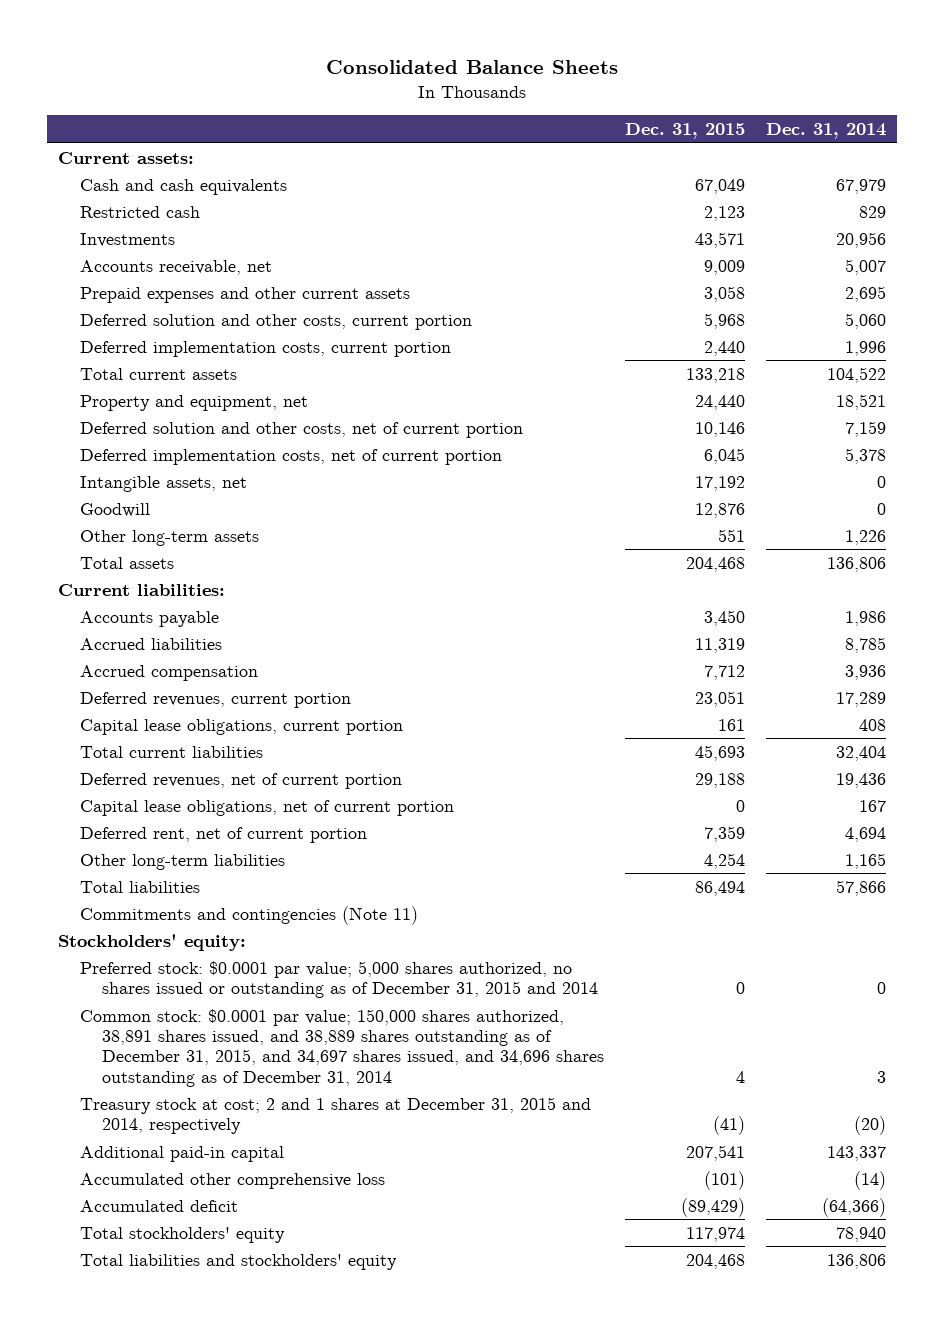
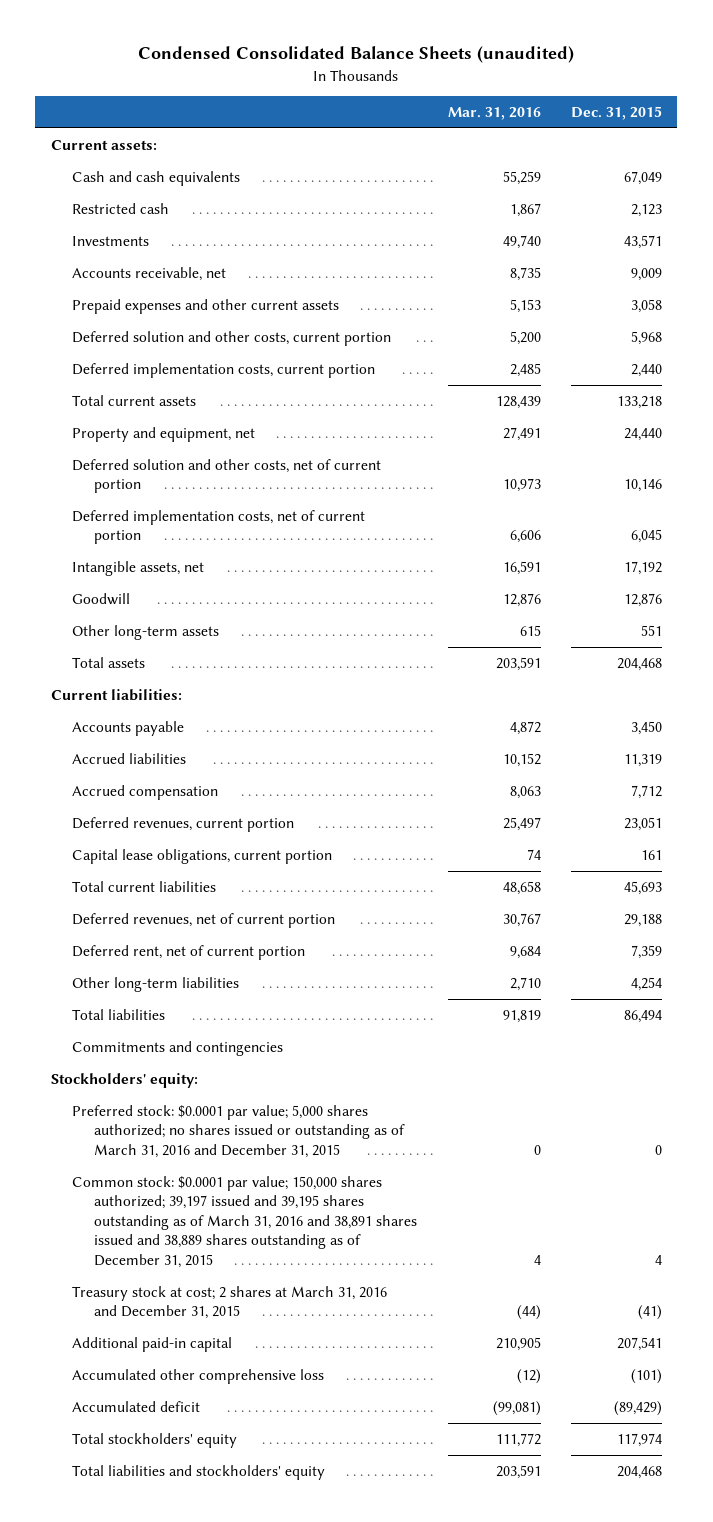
[325,60,618,75] Consolidated Balance Sheets -> [138,46,575,64] Condensed Consolidated Balance Sheets (unaudited)
[765,123,886,140] Dec. 31, 2014 -> none
none -> [447,106,541,120] Mar. 31, 2016
[79,799,454,816] Capital lease obligations, net of current portion -> none
[79,905,418,925] Commitments and contingencies (Note 11) -> [72,1040,284,1056] Commitments and contingencies
[79,960,598,999] Preferred stock: $0.0001 par value; 5,000 shares authorized, no shares issued or outstanding as of December 31, 2015 and 2014 -> [72,1104,406,1158] Preferred stock: $0.0001 par value; 5,000 shares authorized; no shares issued or outstanding as of March 31, 2016 and December 31, 2015
[79,1008,604,1087] Common stock: $0.0001 par value; 150,000 shares authorized, 38,891 shares issued, and 38,889 shares outstanding as of December 31, 2015, and 34,697 shares issued, and 34,696 shares outstanding as of December 31, 2014 -> [72,1175,418,1268] Common stock: $0.0001 par value; 150,000 shares authorized; 39,197 issued and 39,195 shares outstanding as of March 31, 2016 and 38,891 shares issued and 38,889 shares outstanding as of December 31, 2015
[79,1096,591,1135] Treasury stock at cost; 2 and 1 shares at December 31, 2015 and 2014, respectively -> [72,1285,388,1320] Treasury stock at cost; 2 shares at March 31, 2016 and December 31, 2015

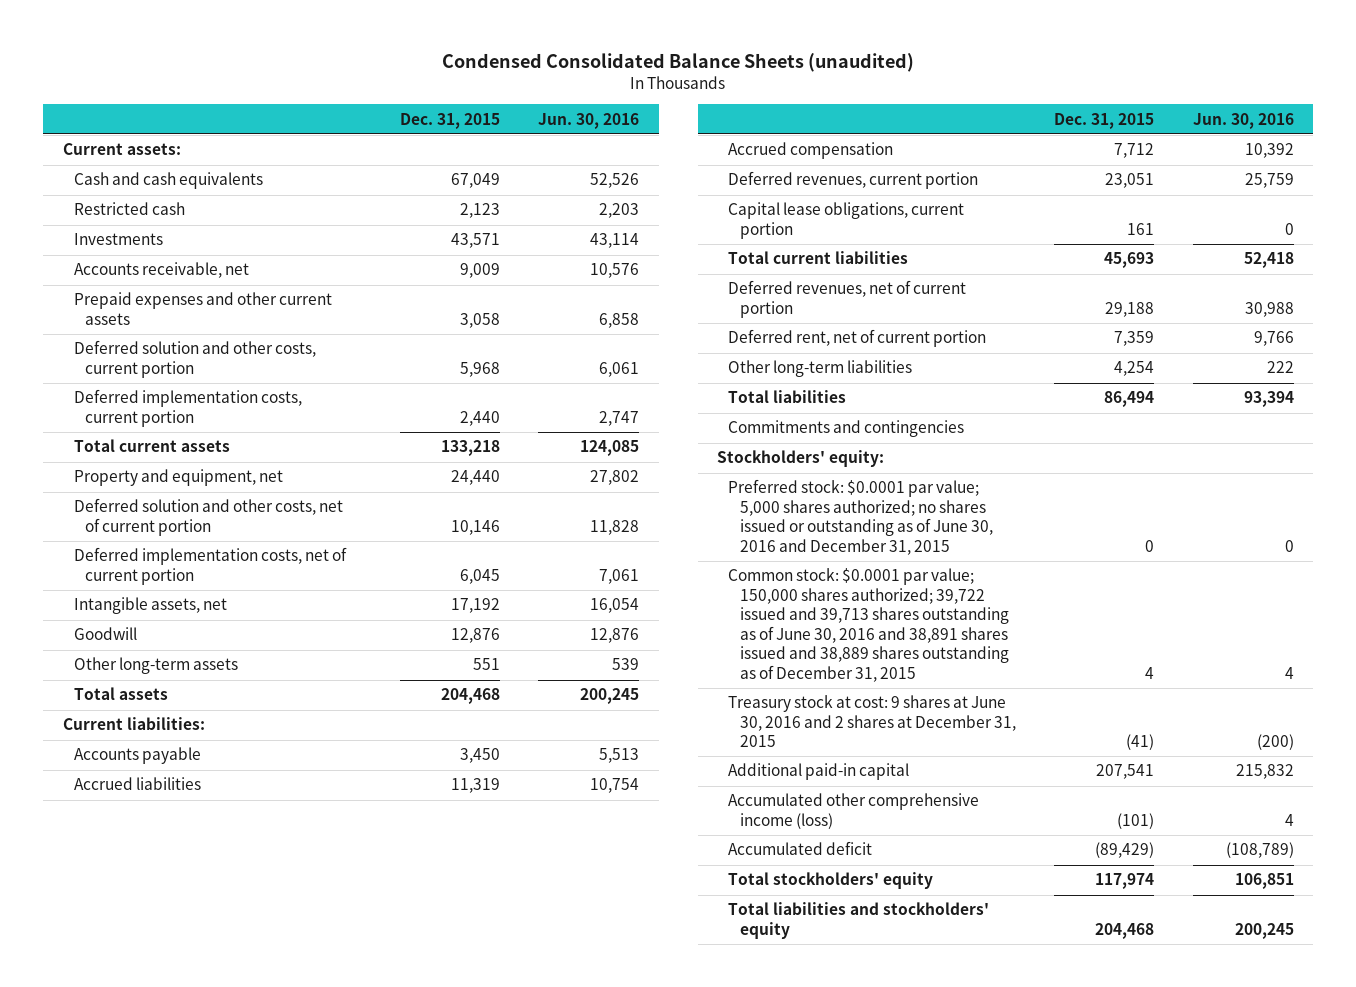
[447,106,541,120] Mar. 31, 2016 -> none
none -> [538,112,640,129] Jun. 30, 2016
[72,1104,406,1158] Preferred stock: $0.0001 par value; 5,000 shares authorized; no shares issued or outstanding as of March 31, 2016 and December 31, 2015 -> [728,479,993,555] Preferred stock: $0.0001 par value; 5,000 shares authorized; no shares issued or outstanding as of June 30, 2016 and December 31, 2015
[72,1175,418,1268] Common stock: $0.0001 par value; 150,000 shares authorized; 39,197 issued and 39,195 shares outstanding as of March 31, 2016 and 38,891 shares issued and 38,889 shares outstanding as of December 31, 2015 -> [728,568,1009,682] Common stock: $0.0001 par value; 150,000 shares authorized; 39,722 issued and 39,713 shares outstanding as of June 30, 2016 and 38,891 shares issued and 38,889 shares outstanding as of December 31, 2015
[72,1285,388,1320] Treasury stock at cost; 2 shares at March 31, 2016 and December 31, 2015 -> [728,695,1016,748] Treasury stock at cost: 9 shares at June 30, 2016 and 2 shares at December 31, 2015
[72,1368,325,1384] Accumulated other comprehensive loss -> [728,793,980,829] Accumulated other comprehensive income (loss)

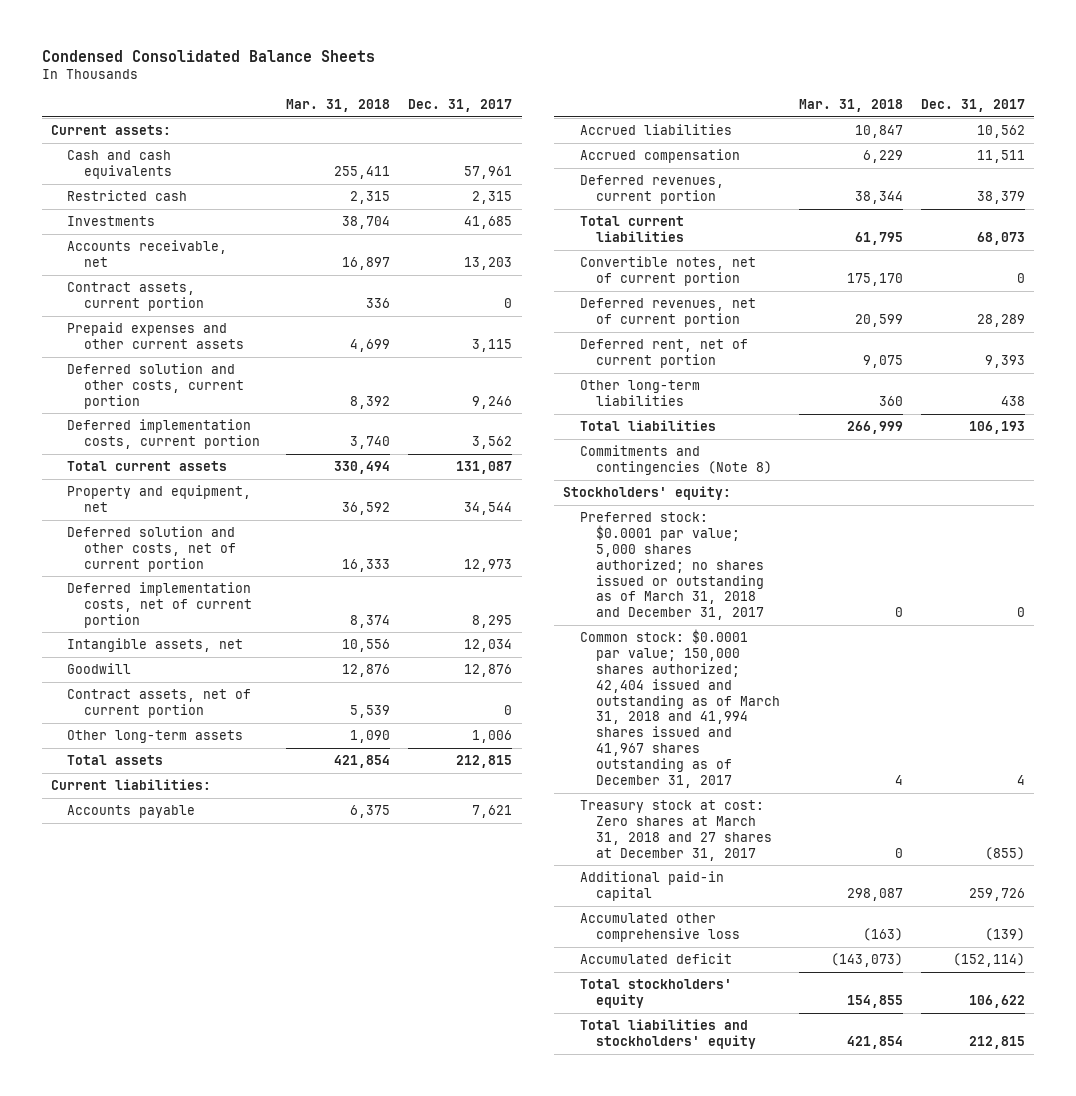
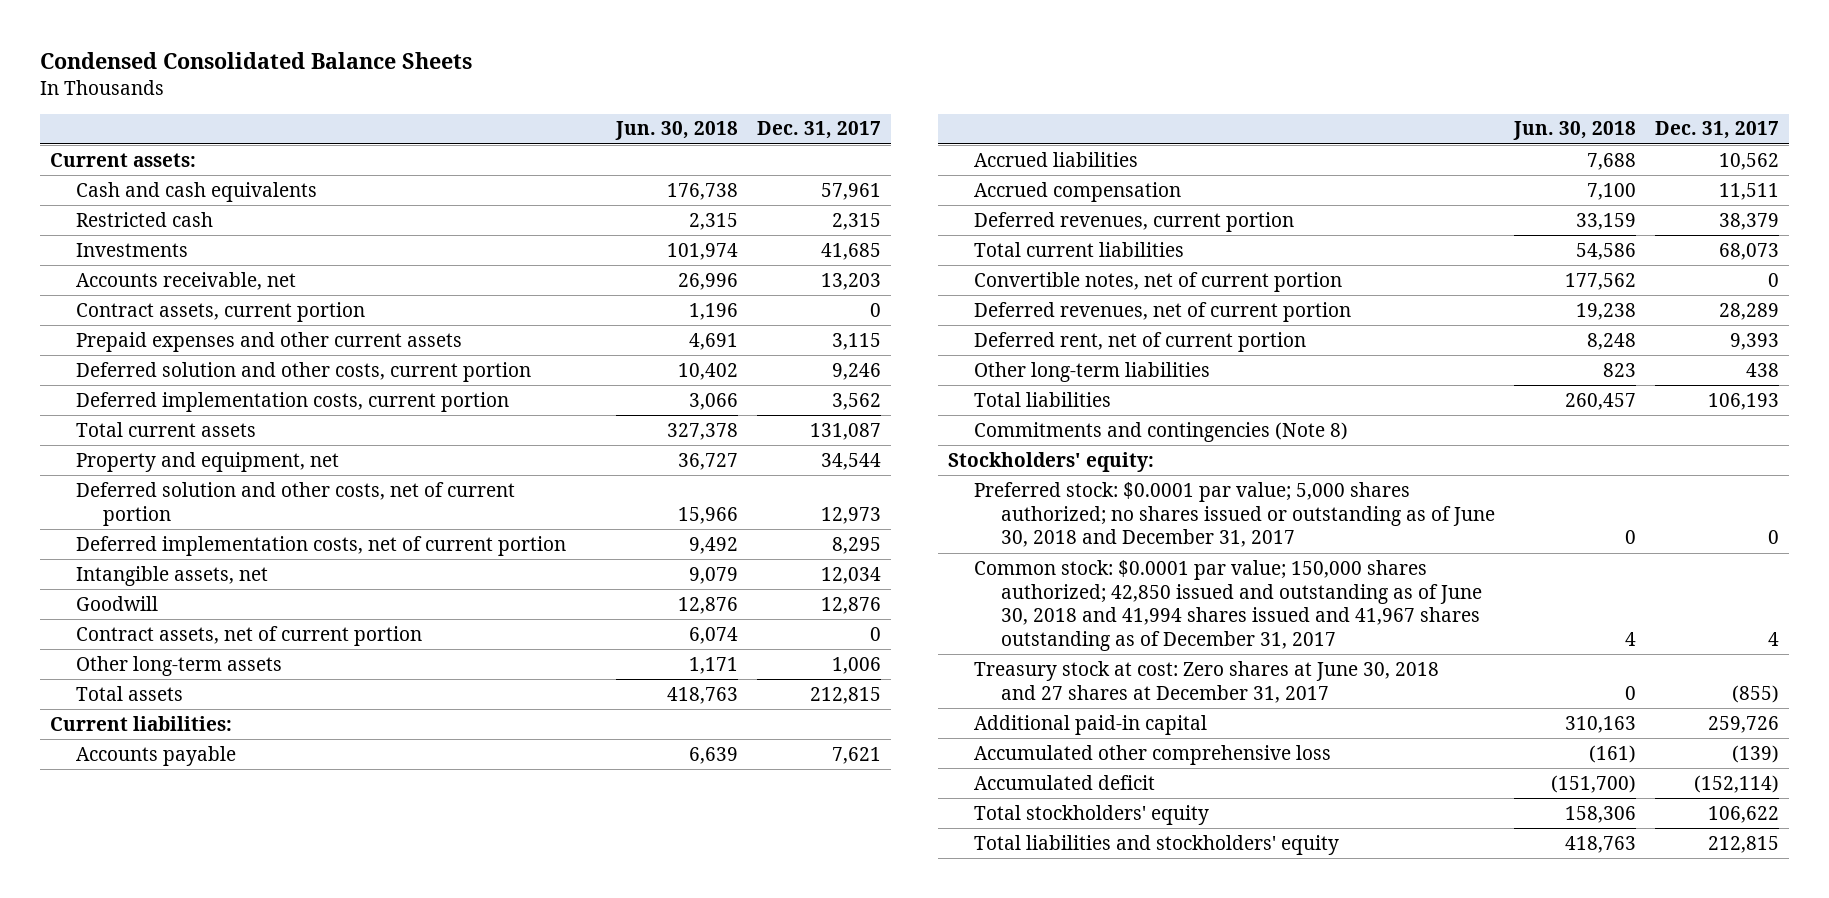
[286,99,391,113] Mar. 31, 2018 -> none
none -> [615,121,739,141] Jun. 30, 2018
[579,512,765,621] Preferred stock: $0.0001 par value; 5,000 shares authorized; no shares issued or outstanding as of March 31, 2018 and December 31, 2017 -> [974,481,1495,548] Preferred stock: $0.0001 par value; 5,000 shares authorized; no shares issued or outstanding as of June 30, 2018 and December 31, 2017
[579,629,781,788] Common stock: $0.0001 par value; 150,000 shares authorized; 42,404 issued and outstanding as of March 31, 2018 and 41,994 shares issued and 41,967 shares outstanding as of December 31, 2017 -> [974,559,1482,652] Common stock: $0.0001 par value; 150,000 shares authorized; 42,850 issued and outstanding as of June 30, 2018 and 41,994 shares issued and 41,967 shares outstanding as of December 31, 2017
[579,800,773,861] Treasury stock at cost: Zero shares at March 31, 2018 and 27 shares at December 31, 2017 -> [974,660,1440,703] Treasury stock at cost: Zero shares at June 30, 2018 and 27 shares at December 31, 2017

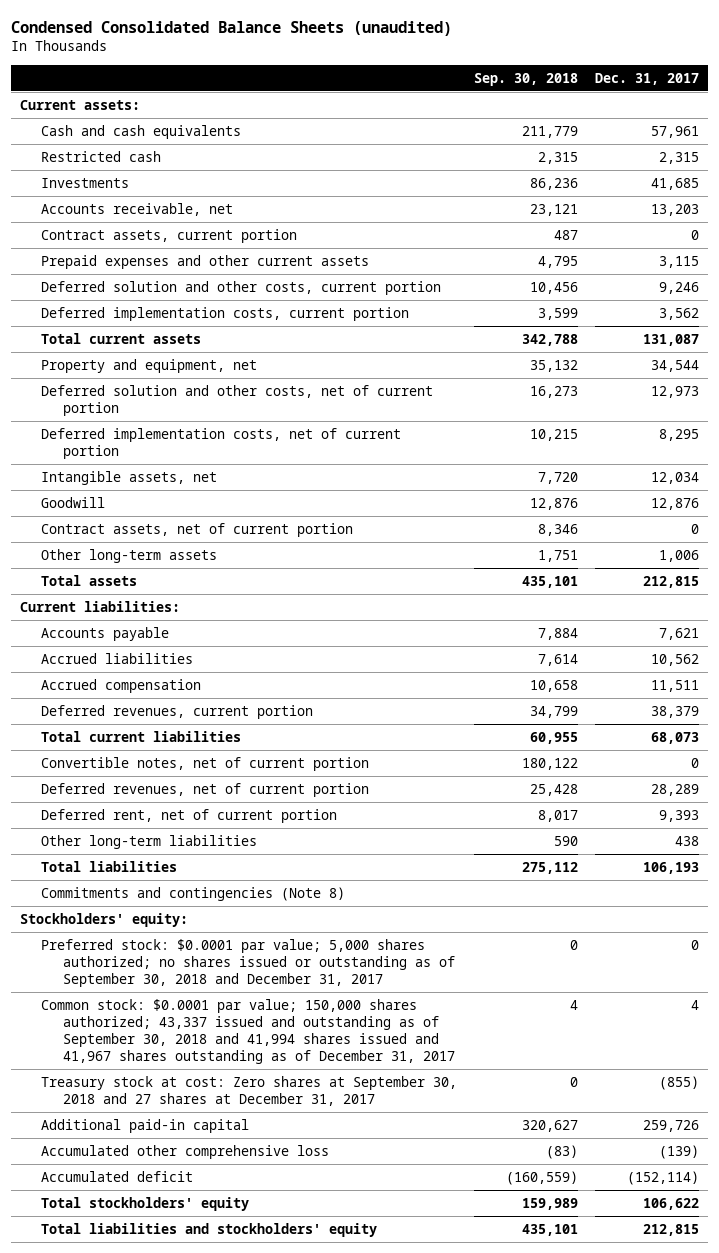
[39,52,472,70] Condensed Consolidated Balance Sheets -> [11,20,453,36] Condensed Consolidated Balance Sheets (unaudited)
[615,121,739,141] Jun. 30, 2018 -> none
none -> [474,72,579,86] Sep. 30, 2018
[974,481,1495,548] Preferred stock: $0.0001 par value; 5,000 shares authorized; no shares issued or outstanding as of June 30, 2018 and December 31, 2017 -> [41,939,456,988] Preferred stock: $0.0001 par value; 5,000 shares authorized; no shares issued or outstanding as of September 30, 2018 and December 31, 2017
[974,559,1482,652] Common stock: $0.0001 par value; 150,000 shares authorized; 42,850 issued and outstanding as of June 30, 2018 and 41,994 shares issued and 41,967 shares outstanding as of December 31, 2017 -> [41,999,456,1065] Common stock: $0.0001 par value; 150,000 shares authorized; 43,337 issued and outstanding as of September 30, 2018 and 41,994 shares issued and 41,967 shares outstanding as of December 31, 2017
[974,660,1440,703] Treasury stock at cost: Zero shares at June 30, 2018 and 27 shares at December 31, 2017 -> [41,1076,458,1107] Treasury stock at cost: Zero shares at September 30, 2018 and 27 shares at December 31, 2017

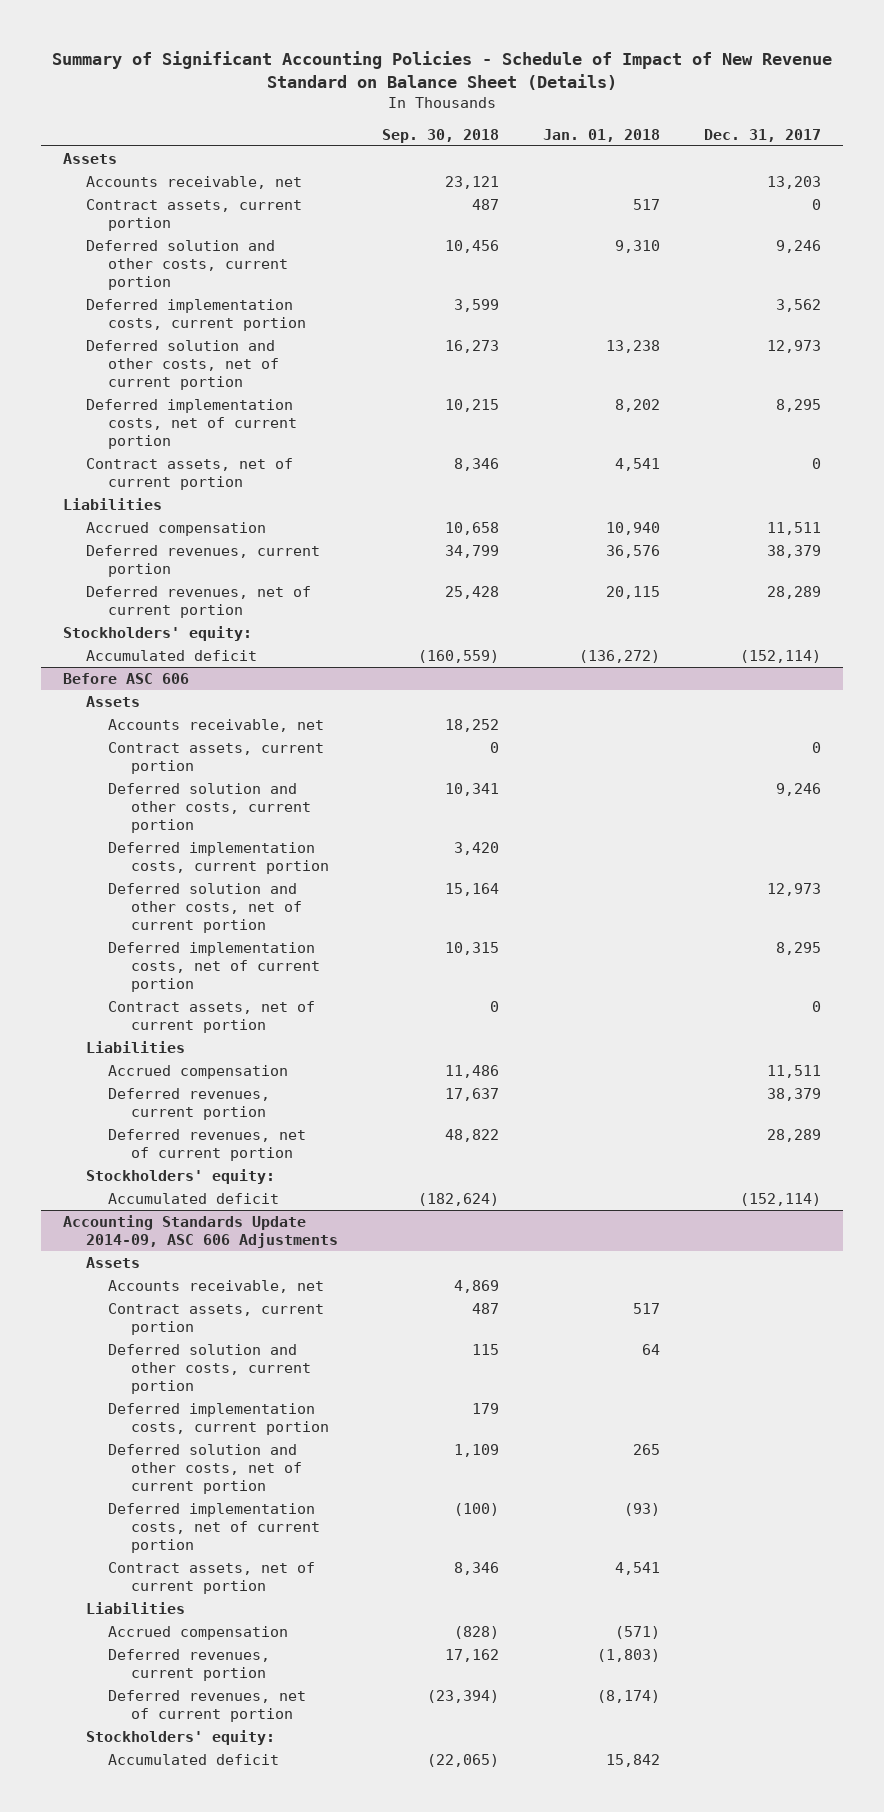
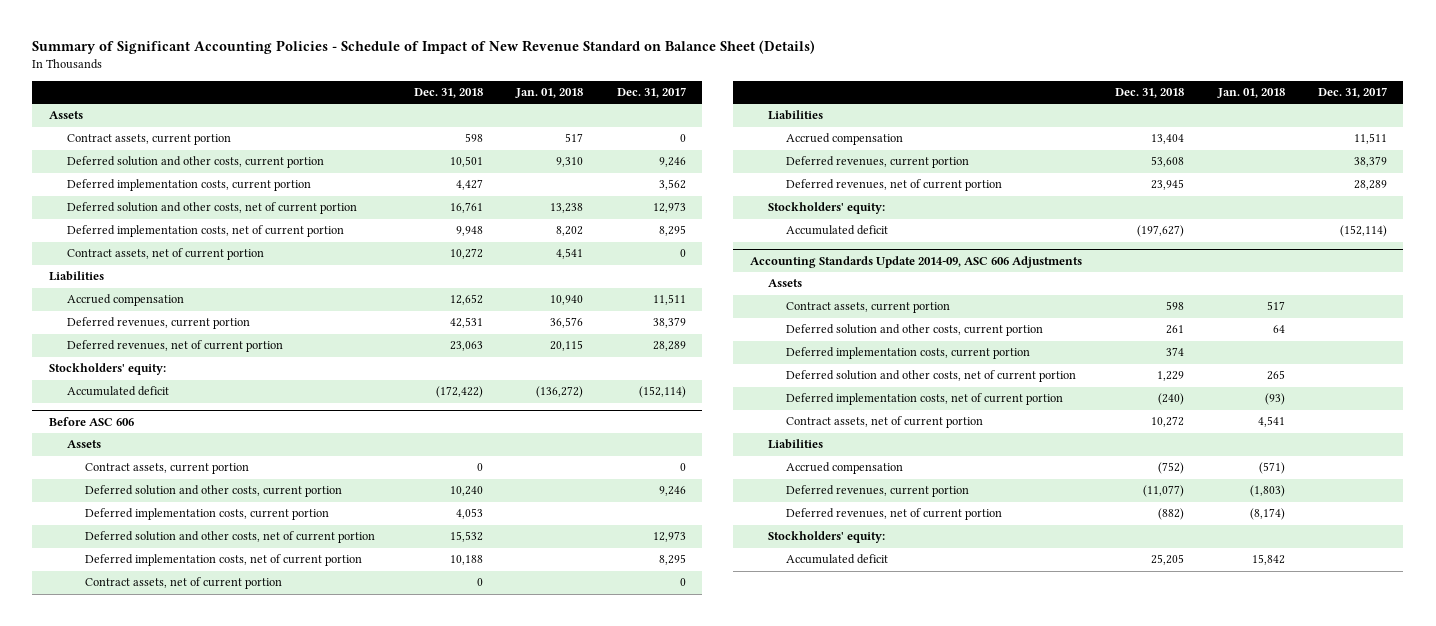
[381,128,499,143] Sep. 30, 2018 -> none
none -> [414,87,484,98] Dec. 31, 2018
[85,175,302,189] Accounts receivable, net -> none
[108,718,325,732] Accounts receivable, net -> none
[108,1279,325,1293] Accounts receivable, net -> none

